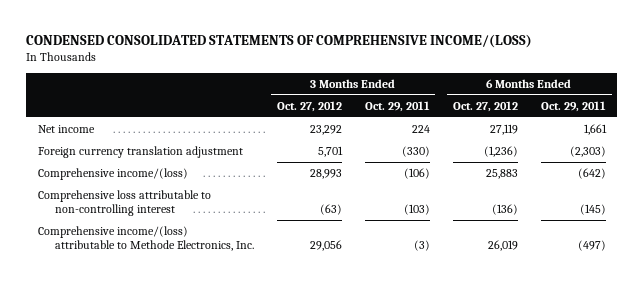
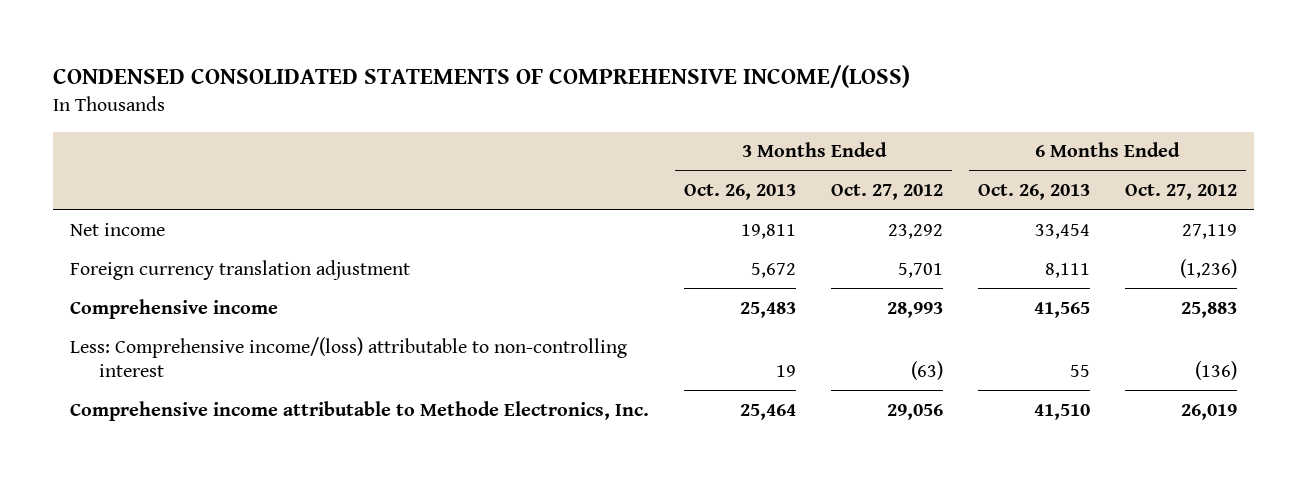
[364,100,430,112] Oct. 29, 2011 -> none
[540,100,606,112] Oct. 29, 2011 -> none
none -> [684,184,797,201] Oct. 26, 2013
none -> [977,184,1090,201] Oct. 26, 2013
[37,168,188,181] Comprehensive income/(loss) -> [70,298,279,319] Comprehensive income
[37,190,211,217] Comprehensive loss attributable to non-controlling interest -> [70,336,628,377] Less: Comprehensive income/(loss) attributable to non-controlling interest
[37,226,254,252] Comprehensive income/(loss) attributable to Methode Electronics, Inc. -> [70,400,650,421] Comprehensive income attributable to Methode Electronics, Inc.

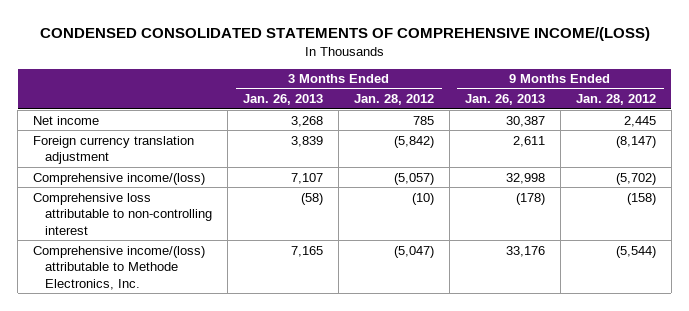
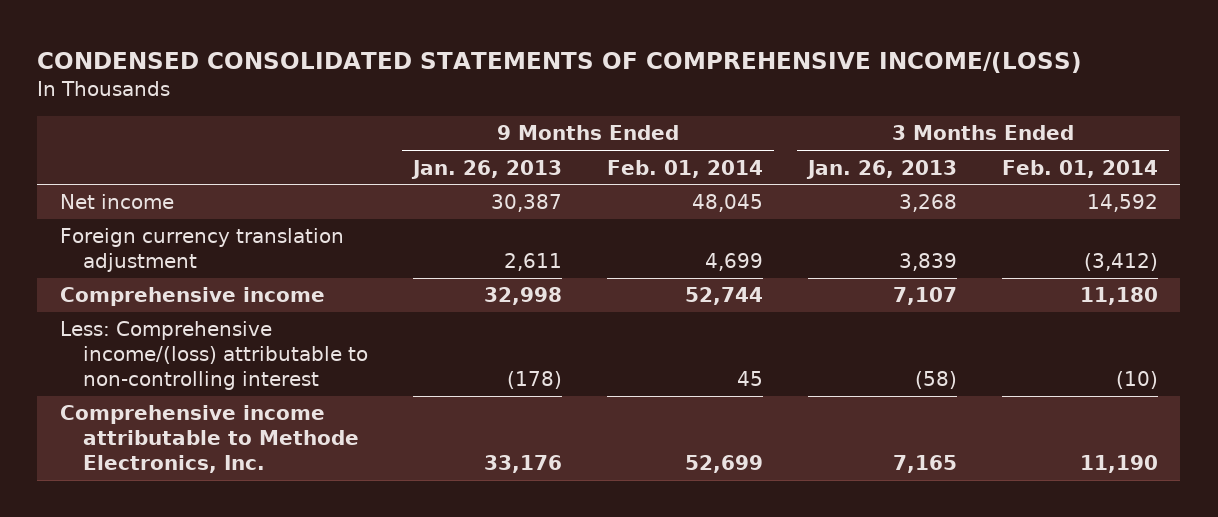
[354,94,435,106] Jan. 28, 2012 -> none
[575,94,656,106] Jan. 28, 2012 -> none
none -> [607,159,764,178] Feb. 01, 2014
none -> [1001,159,1158,178] Feb. 01, 2014
[33,172,206,185] Comprehensive income/(loss) -> [59,287,325,307] Comprehensive income
[33,192,213,235] Comprehensive loss attributable to non-controlling interest -> [59,321,369,390] Less: Comprehensive income/(loss) attributable to non-controlling interest
[33,245,206,290] Comprehensive income/(loss) attributable to Methode Electronics, Inc. -> [59,405,360,473] Comprehensive income attributable to Methode Electronics, Inc.

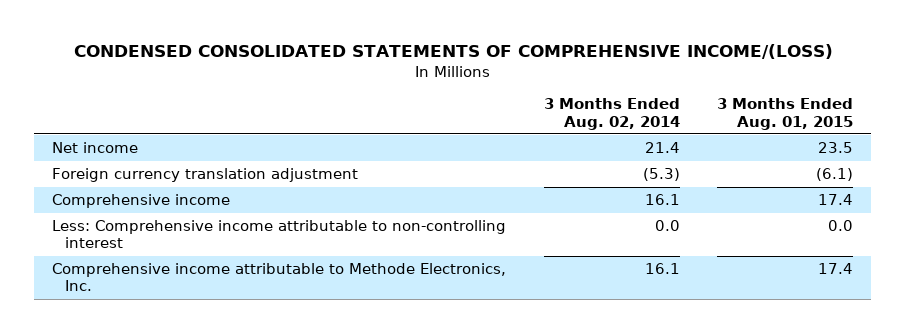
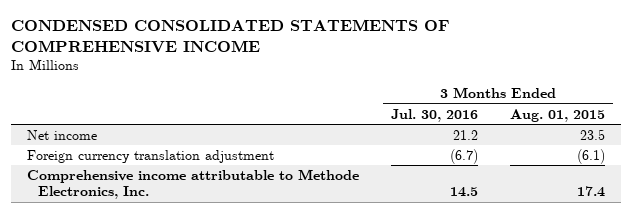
[73,43,833,59] CONDENSED CONSOLIDATED STATEMENTS OF COMPREHENSIVE INCOME/(LOSS) -> [10,19,450,54] CONDENSED CONSOLIDATED STATEMENTS OF COMPREHENSIVE INCOME
[543,98,680,130] 3 Months Ended Aug. 02, 2014 -> none
none -> [390,108,478,122] Jul. 30, 2016
[52,194,231,209] Comprehensive income -> none
[52,220,507,249] Less: Comprehensive income attributable to non-controlling interest -> none

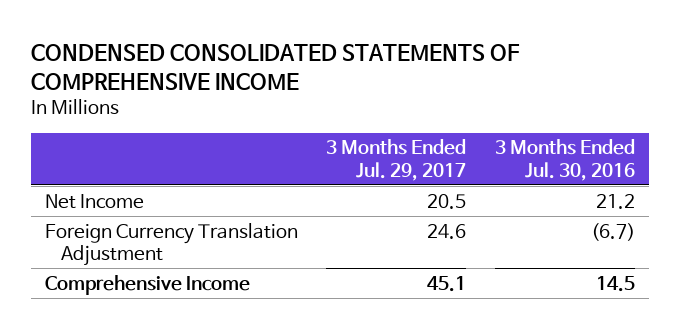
[509,108,605,122] Aug. 01, 2015 -> none
none -> [326,139,467,181] 3 Months Ended Jul. 29, 2017
[26,129,97,140] Net income -> [44,193,144,209] Net Income
[26,149,274,163] Foreign currency translation adjustment -> [44,222,298,266] Foreign Currency Translation Adjustment
[26,168,359,200] Comprehensive income attributable to Methode Electronics, Inc. -> [44,274,250,295] Comprehensive Income

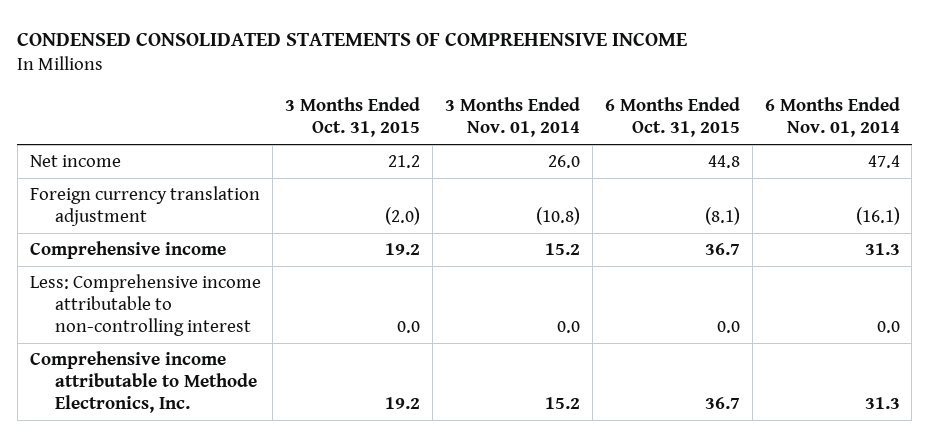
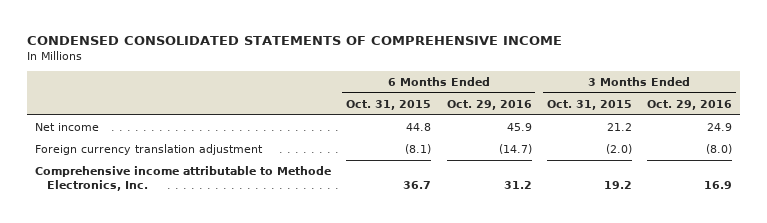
[445,97,581,138] 3 Months Ended Nov. 01, 2014 -> none
[764,97,900,138] 6 Months Ended Nov. 01, 2014 -> none
none -> [446,99,532,110] Oct. 29, 2016
none -> [646,99,732,110] Oct. 29, 2016
[29,241,226,260] Comprehensive income -> none
[29,274,261,337] Less: Comprehensive income attributable to non-controlling interest -> none

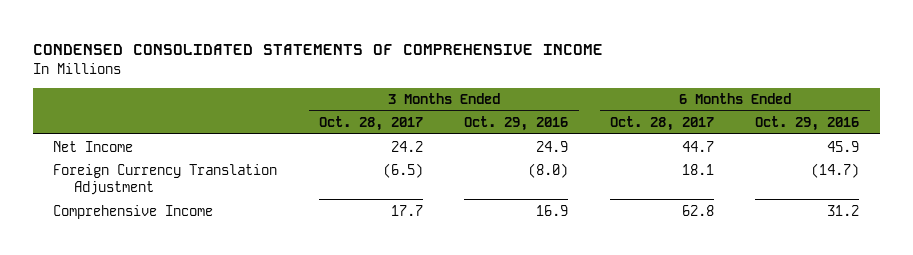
[346,99,432,110] Oct. 31, 2015 -> none
[546,99,632,110] Oct. 31, 2015 -> none
none -> [318,116,423,132] Oct. 28, 2017
none -> [609,116,714,132] Oct. 28, 2017
[35,122,100,131] Net income -> [53,140,134,152] Net Income
[35,143,264,155] Foreign currency translation adjustment -> [53,163,278,196] Foreign Currency Translation Adjustment
[35,165,332,191] Comprehensive income attributable to Methode Electronics, Inc. -> [53,204,214,219] Comprehensive Income

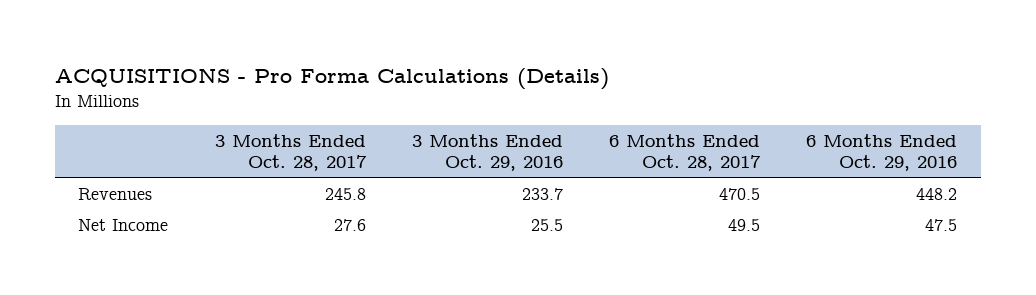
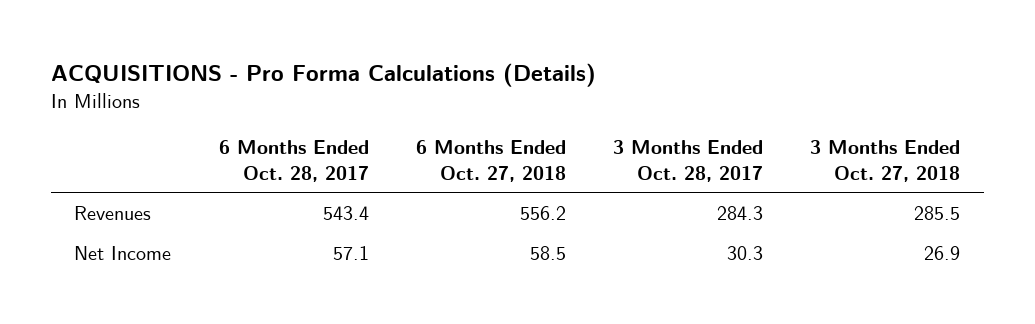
[411,133,563,172] 3 Months Ended Oct. 29, 2016 -> none
[806,133,958,172] 6 Months Ended Oct. 29, 2016 -> none
none -> [415,140,566,182] 6 Months Ended Oct. 27, 2018
none -> [810,140,961,182] 3 Months Ended Oct. 27, 2018
[324,187,366,200] 245.8 -> [717,205,764,220] 284.3
[719,187,761,200] 470.5 -> [322,205,369,220] 543.4
[333,218,366,231] 27.6 -> [727,245,764,260] 30.3
[728,218,761,231] 49.5 -> [332,245,369,260] 57.1

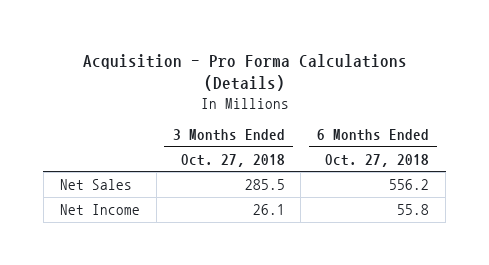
[50,63,596,88] ACQUISITIONS - Pro Forma Calculations (Details) -> [82,53,407,92] Acquisition - Pro Forma Calculations (Details)
[218,140,369,182] 6 Months Ended Oct. 28, 2017 -> none
[613,140,764,182] 3 Months Ended Oct. 28, 2017 -> none
[74,205,152,220] Revenues -> [59,178,132,190] Net Sales
[529,245,566,260] 58.5 -> [397,203,430,215] 55.8
[924,245,961,260] 26.9 -> [252,203,285,215] 26.1

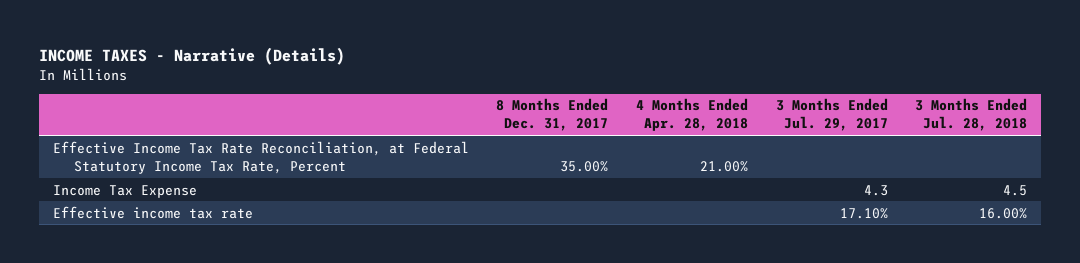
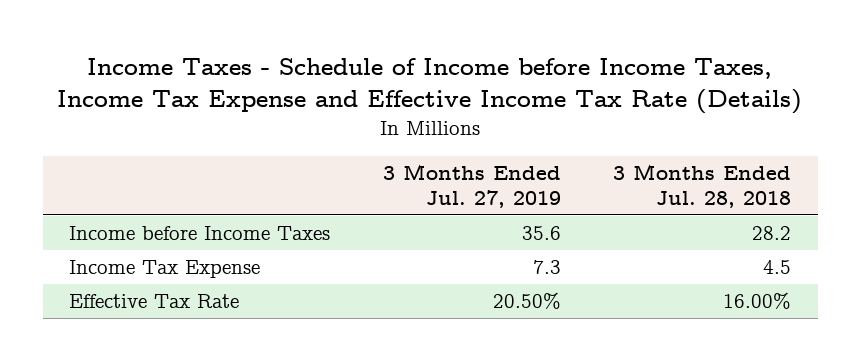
[38,46,345,65] INCOME TAXES - Narrative (Details) -> [57,57,803,114] Income Taxes - Schedule of Income before Income Taxes, Income Tax Expense and Effective Income Tax Rate (Details)
[496,98,609,132] 8 Months Ended Dec. 31, 2017 -> none
[635,98,748,132] 4 Months Ended Apr. 28, 2018 -> none
[775,98,888,132] 3 Months Ended Jul. 29, 2017 -> none
none -> [382,163,561,208] 3 Months Ended Jul. 27, 2019
[52,140,469,174] Effective Income Tax Rate Reconciliation, at Federal Statutory Income Tax Rate, Percent -> none
none -> [69,226,331,241] Income before Income Taxes
[52,205,253,219] Effective income tax rate -> [69,294,240,309] Effective Tax Rate

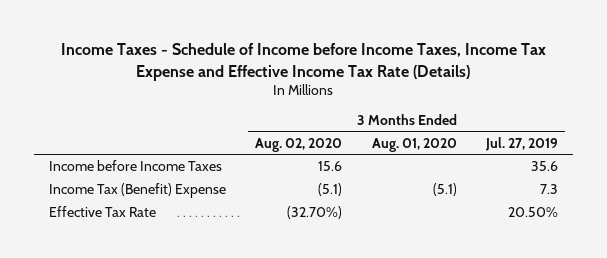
[613,163,792,208] 3 Months Ended Jul. 28, 2018 -> none
none -> [255,137,343,152] Aug. 02, 2020
none -> [371,137,457,152] Aug. 01, 2020
[69,260,261,279] Income Tax Expense -> [48,183,226,199] Income Tax (Benefit) Expense

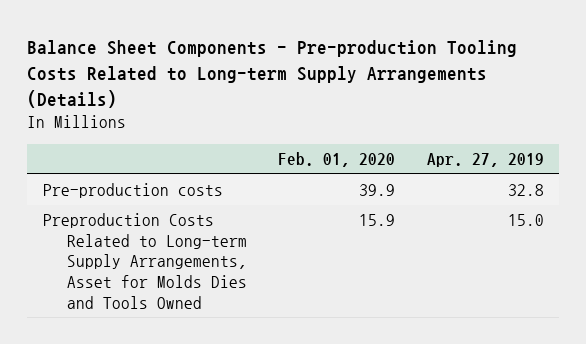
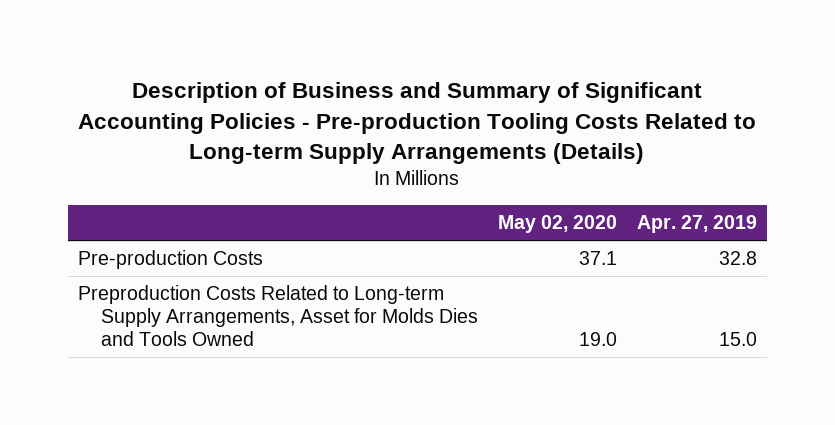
[27,39,518,108] Balance Sheet Components - Pre-production Tooling Costs Related to Long-term Supply Arrangements (Details) -> [78,82,757,164] Description of Business and Summary of Significant Accounting Policies - Pre-production Tooling Costs Related to Long-term Supply Arrangements (Details)
[278,152,396,168] Feb. 01, 2020 -> none
none -> [497,215,617,234] May 02, 2020
[42,183,223,199] Pre-production costs -> [78,250,264,270] Pre-production Costs

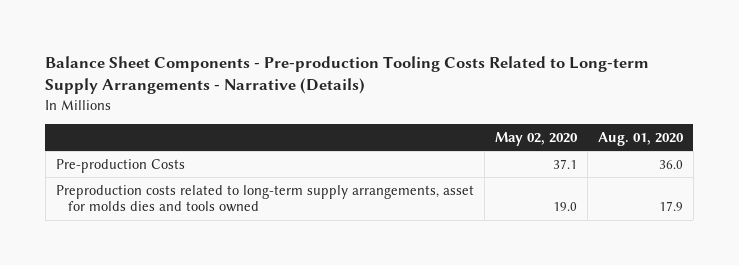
[78,82,757,164] Description of Business and Summary of Significant Accounting Policies - Pre-production Tooling Costs Related to Long-term Supply Arrangements (Details) -> [45,55,650,95] Balance Sheet Components - Pre-production Tooling Costs Related to Long-term Supply Arrangements - Narrative (Details)
[636,215,757,234] Apr. 27, 2019 -> none
none -> [597,131,684,146] Aug. 01, 2020
[78,285,479,347] Preproduction Costs Related to Long-term Supply Arrangements, Asset for Molds Dies and Tools Owned -> [55,184,474,213] Preproduction costs related to long-term supply arrangements, asset for molds dies and tools owned

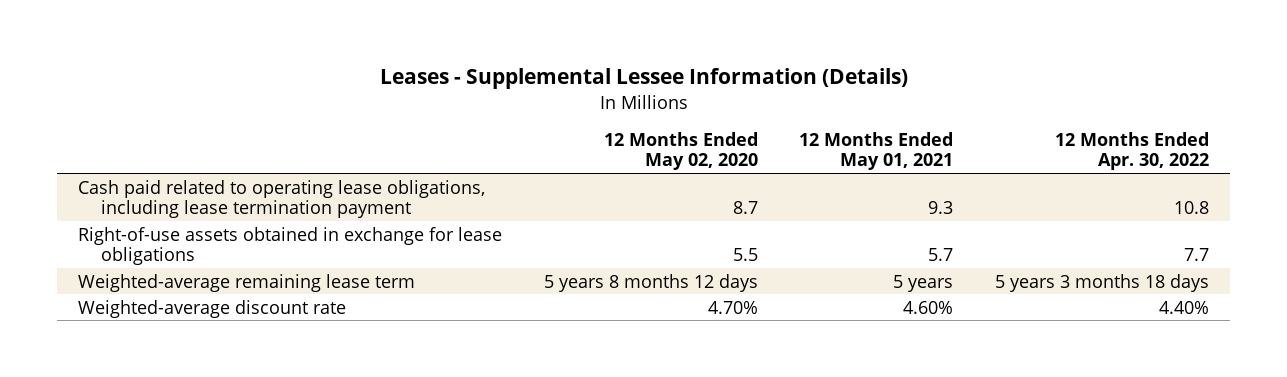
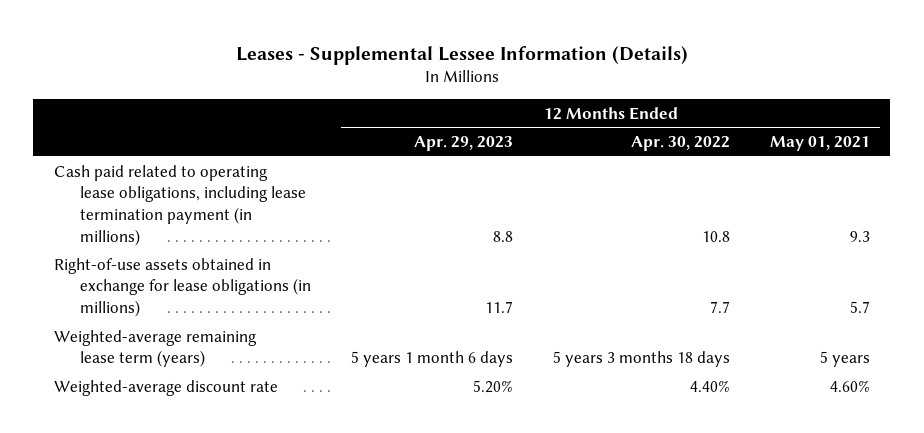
[603,131,758,171] 12 Months Ended May 02, 2020 -> none
none -> [413,136,513,152] Apr. 29, 2023
[77,179,485,219] Cash paid related to operating lease obligations, including lease termination payment -> [53,164,306,246] Cash paid related to operating lease obligations, including lease termination payment (in millions)
[77,226,502,266] Right-of-use assets obtained in exchange for lease obligations -> [53,257,311,317] Right-of-use assets obtained in exchange for lease obligations (in millions)
[77,273,415,292] Weighted-average remaining lease term -> [53,329,257,368] Weighted-average remaining lease term (years)

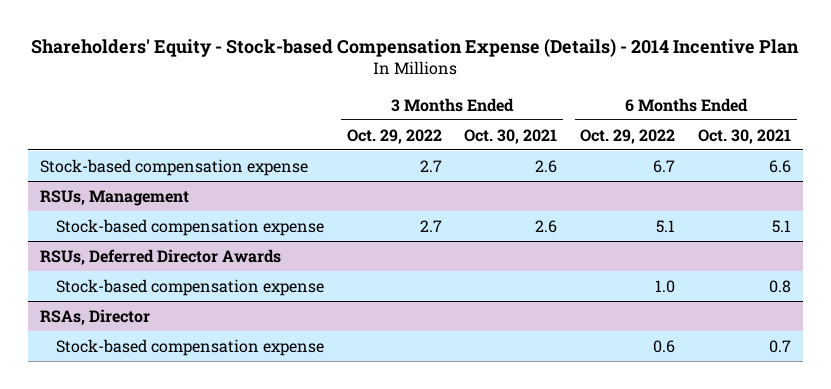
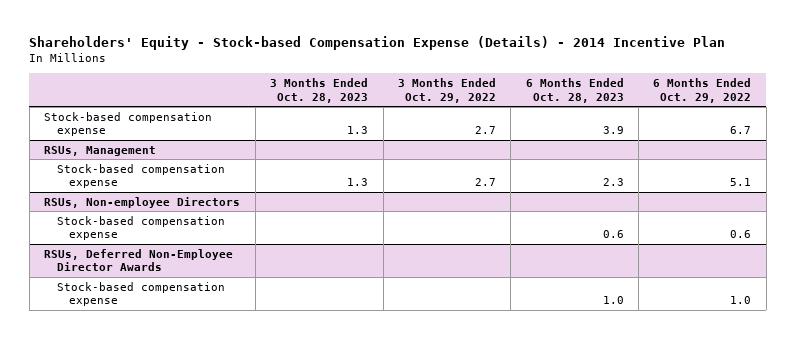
[464,128,558,144] Oct. 30, 2021 -> none
[698,128,792,144] Oct. 30, 2021 -> none
none -> [270,77,369,103] 3 Months Ended Oct. 28, 2023
none -> [525,77,624,103] 6 Months Ended Oct. 28, 2023
[39,248,281,265] RSUs, Deferred Director Awards -> none
[55,278,324,296] Stock-based compensation expense -> none
[39,308,150,325] RSAs, Director -> none
none -> [44,196,241,208] RSUs, Non-employee Directors
none -> [44,248,234,272] RSUs, Deferred Non-Employee Director Awards
none -> [56,281,225,307] Stock-based compensation expense

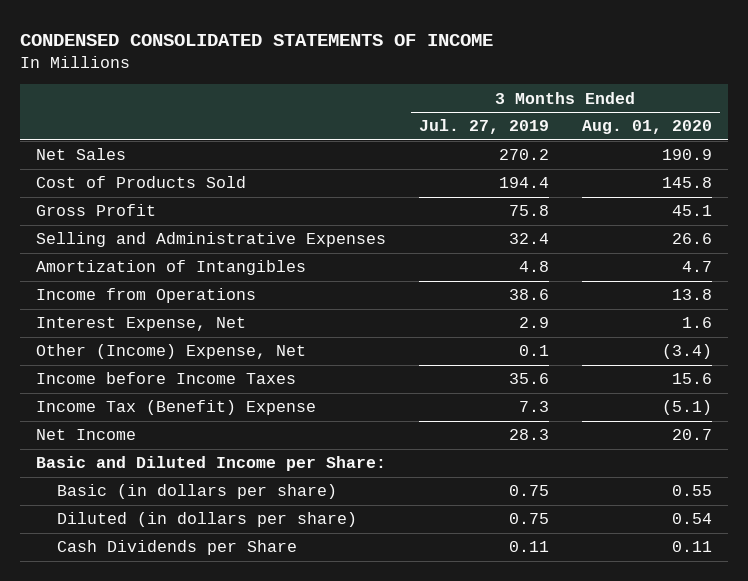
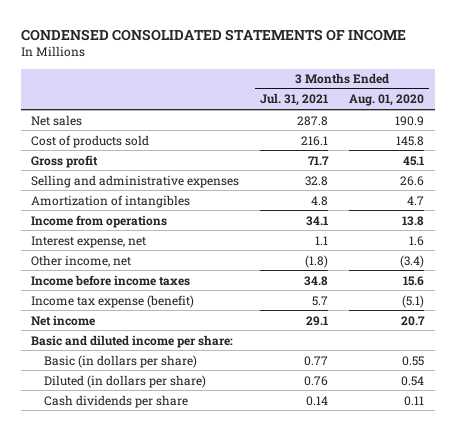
[419,119,550,135] Jul. 27, 2019 -> none
none -> [260,93,329,107] Jul. 31, 2021
[36,148,127,161] Net Sales -> [31,114,83,126] Net sales
[36,176,247,189] Cost of Products Sold -> [31,134,150,148] Cost of products sold
[36,204,157,217] Gross Profit -> [31,154,99,168] Gross profit
[36,232,387,248] Selling and Administrative Expenses -> [31,174,240,188] Selling and administrative expenses
[36,260,307,276] Amortization of Intangibles -> [31,194,191,208] Amortization of intangibles
[36,288,257,304] Income from Operations -> [31,214,168,228] Income from operations
[36,317,247,332] Interest Expense, Net -> [31,235,147,248] Interest expense, net
[36,344,307,360] Other (Income) Expense, Net -> [31,254,132,267] Other income, net
[36,372,297,385] Income before Income Taxes -> [31,274,191,286] Income before income taxes
[36,400,317,416] Income Tax (Benefit) Expense -> [31,294,195,308] Income tax expense (benefit)
[36,429,137,441] Net Income -> [31,314,96,326] Net income
[36,456,387,472] Basic and Diluted Income per Share: -> [31,334,234,348] Basic and diluted income per share:
[56,540,297,556] Cash Dividends per Share -> [43,394,188,408] Cash dividends per share

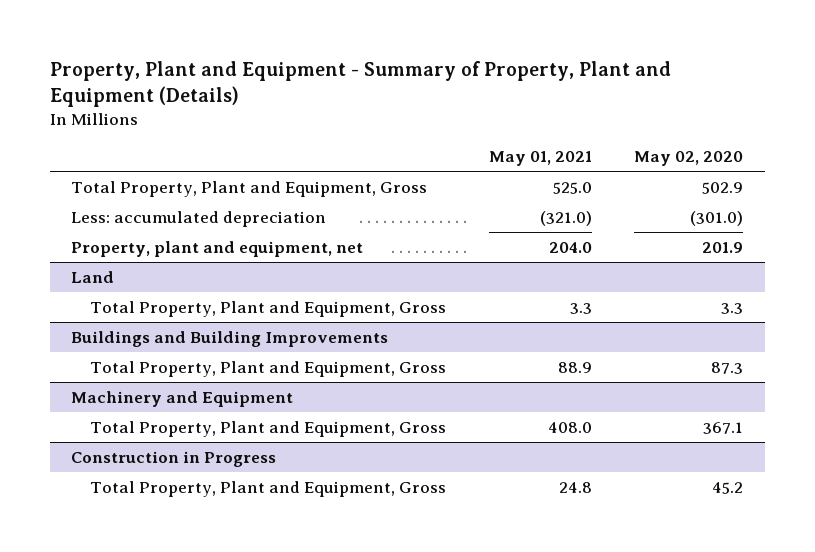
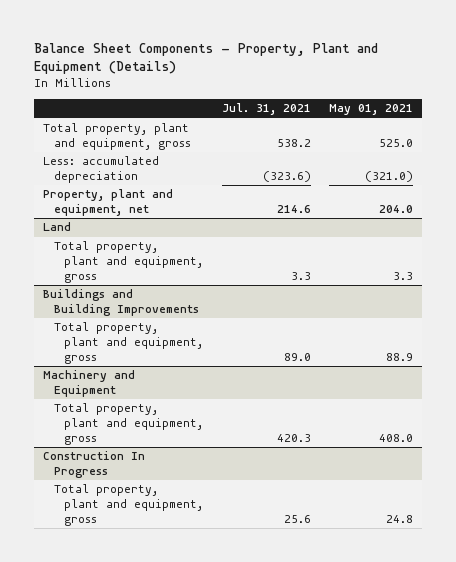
[49,60,671,107] Property, Plant and Equipment - Summary of Property, Plant and Equipment (Details) -> [34,42,379,75] Balance Sheet Components - Property, Plant and Equipment (Details)
[634,151,744,167] May 02, 2020 -> none
none -> [221,103,311,116] Jul. 31, 2021
[71,180,428,197] Total Property, Plant and Equipment, Gross -> [43,123,191,151] Total property, plant and equipment, gross
[90,300,447,317] Total Property, Plant and Equipment, Gross -> [53,241,204,283] Total property, plant and equipment, gross
[90,360,447,377] Total Property, Plant and Equipment, Gross -> [53,322,204,364] Total property, plant and equipment, gross
[90,420,447,437] Total Property, Plant and Equipment, Gross -> [53,403,204,445] Total property, plant and equipment, gross
[71,450,277,467] Construction in Progress -> [43,451,146,479] Construction In Progress
[90,480,447,497] Total Property, Plant and Equipment, Gross -> [53,484,204,526] Total property, plant and equipment, gross

